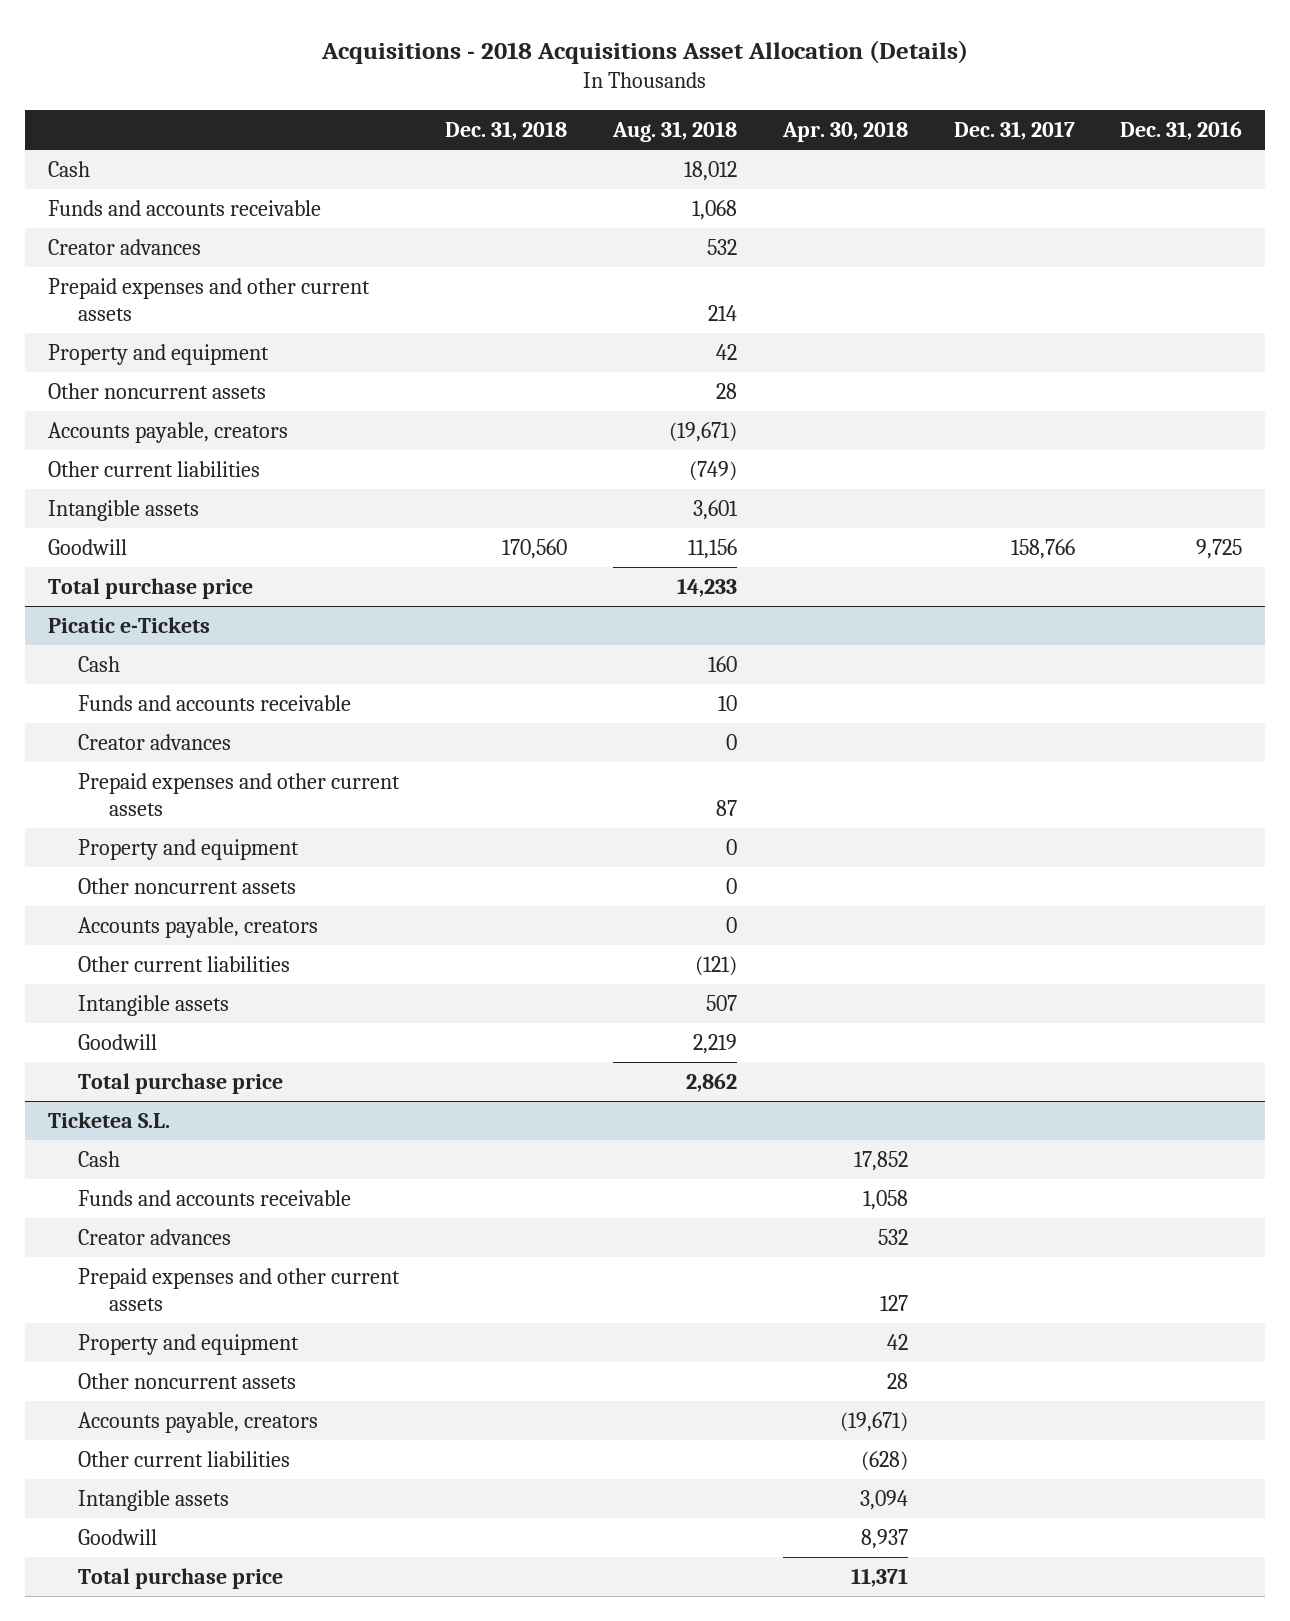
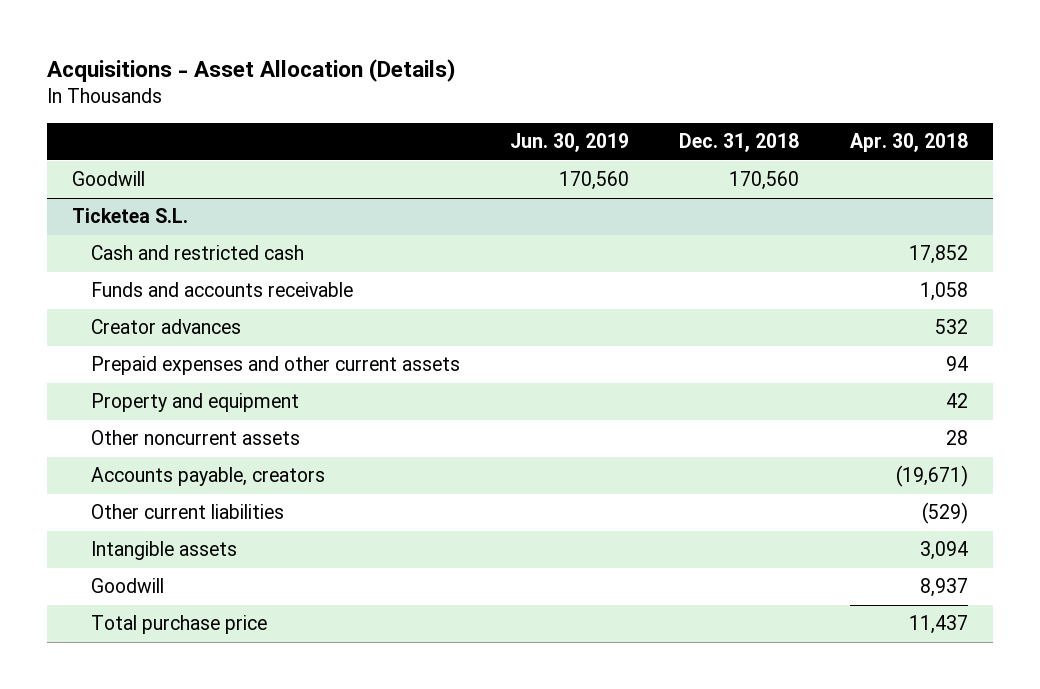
[320,39,968,64] Acquisitions - 2018 Acquisitions Asset Allocation (Details) -> [46,59,456,83] Acquisitions - Asset Allocation (Details)
[611,121,737,143] Aug. 31, 2018 -> none
[953,121,1075,141] Dec. 31, 2017 -> none
[1120,121,1243,141] Dec. 31, 2016 -> none
none -> [510,133,630,153] Jun. 30, 2019
[47,161,90,178] Cash -> none
[47,200,321,217] Funds and accounts receivable -> none
[47,239,201,256] Creator advances -> none
[47,278,370,322] Prepaid expenses and other current assets -> none
[47,344,269,366] Property and equipment -> none
[47,383,266,400] Other noncurrent assets -> none
[47,422,288,444] Accounts payable, creators -> none
[47,461,260,478] Other current liabilities -> none
[47,500,199,522] Intangible assets -> none
[47,578,253,600] Total purchase price -> none
[47,617,210,634] Picatic e-Tickets -> none
[78,656,121,673] Cash -> none
[78,695,352,712] Funds and accounts receivable -> none
[78,734,232,751] Creator advances -> none
[78,773,401,817] Prepaid expenses and other current assets -> none
[78,839,300,861] Property and equipment -> none
[78,878,297,895] Other noncurrent assets -> none
[78,917,319,939] Accounts payable, creators -> none
[78,956,291,973] Other current liabilities -> none
[78,995,230,1017] Intangible assets -> none
[78,1034,158,1051] Goodwill -> none
[78,1073,284,1095] Total purchase price -> none
[78,1151,121,1168] Cash -> [90,245,304,261] Cash and restricted cash
[879,1295,908,1312] 127 -> [945,356,968,372] 94
[860,1451,908,1472] (628) -> [921,502,968,525] (529)
[850,1568,908,1588] 11,371 -> [908,615,968,635] 11,437

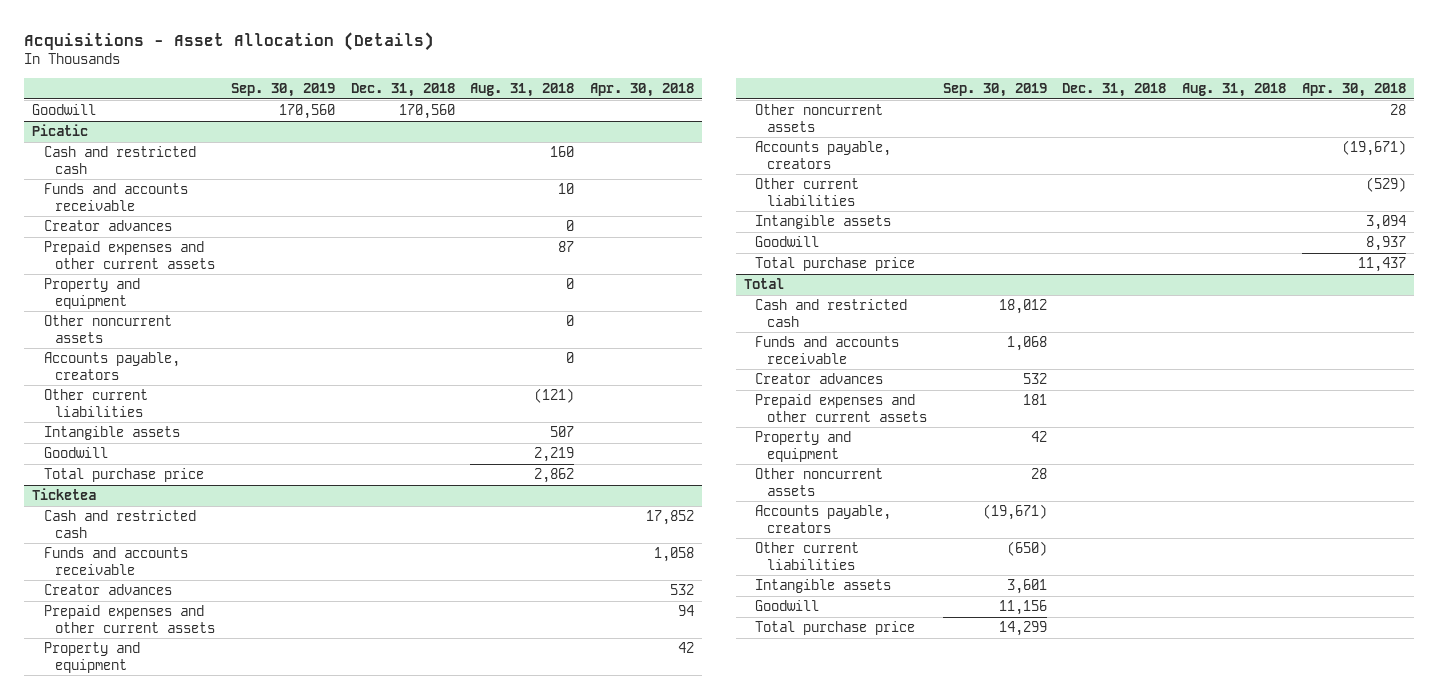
[510,133,630,153] Jun. 30, 2019 -> none
none -> [230,83,335,98] Sep. 30, 2019
none -> [470,83,575,98] Aug. 31, 2018
none -> [32,124,89,137] Picatic
none -> [43,146,196,174] Cash and restricted cash
none -> [43,183,188,211] Funds and accounts receivable
none -> [43,220,172,232] Creator advances
none -> [43,241,216,269] Prepaid expenses and other current assets
none -> [43,278,140,309] Property and equipment
none -> [43,315,172,343] Other noncurrent assets
none -> [43,352,180,380] Accounts payable, creators
none -> [43,389,148,417] Other current liabilities
none -> [43,426,180,441] Intangible assets
none -> [43,447,108,459] Goodwill
none -> [43,468,204,483] Total purchase price
[72,208,189,224] Ticketea S.L. -> [32,488,97,501] Ticketea
none -> [743,278,784,290] Total
none -> [755,299,908,327] Cash and restricted cash
none -> [755,336,900,364] Funds and accounts receivable
none -> [755,373,884,385] Creator advances
none -> [755,394,927,422] Prepaid expenses and other current assets
none -> [755,431,852,462] Property and equipment
none -> [755,468,884,496] Other noncurrent assets
none -> [755,505,892,533] Accounts payable, creators
none -> [755,542,860,570] Other current liabilities
none -> [755,579,892,594] Intangible assets
none -> [755,600,820,612] Goodwill
none -> [755,621,916,636] Total purchase price

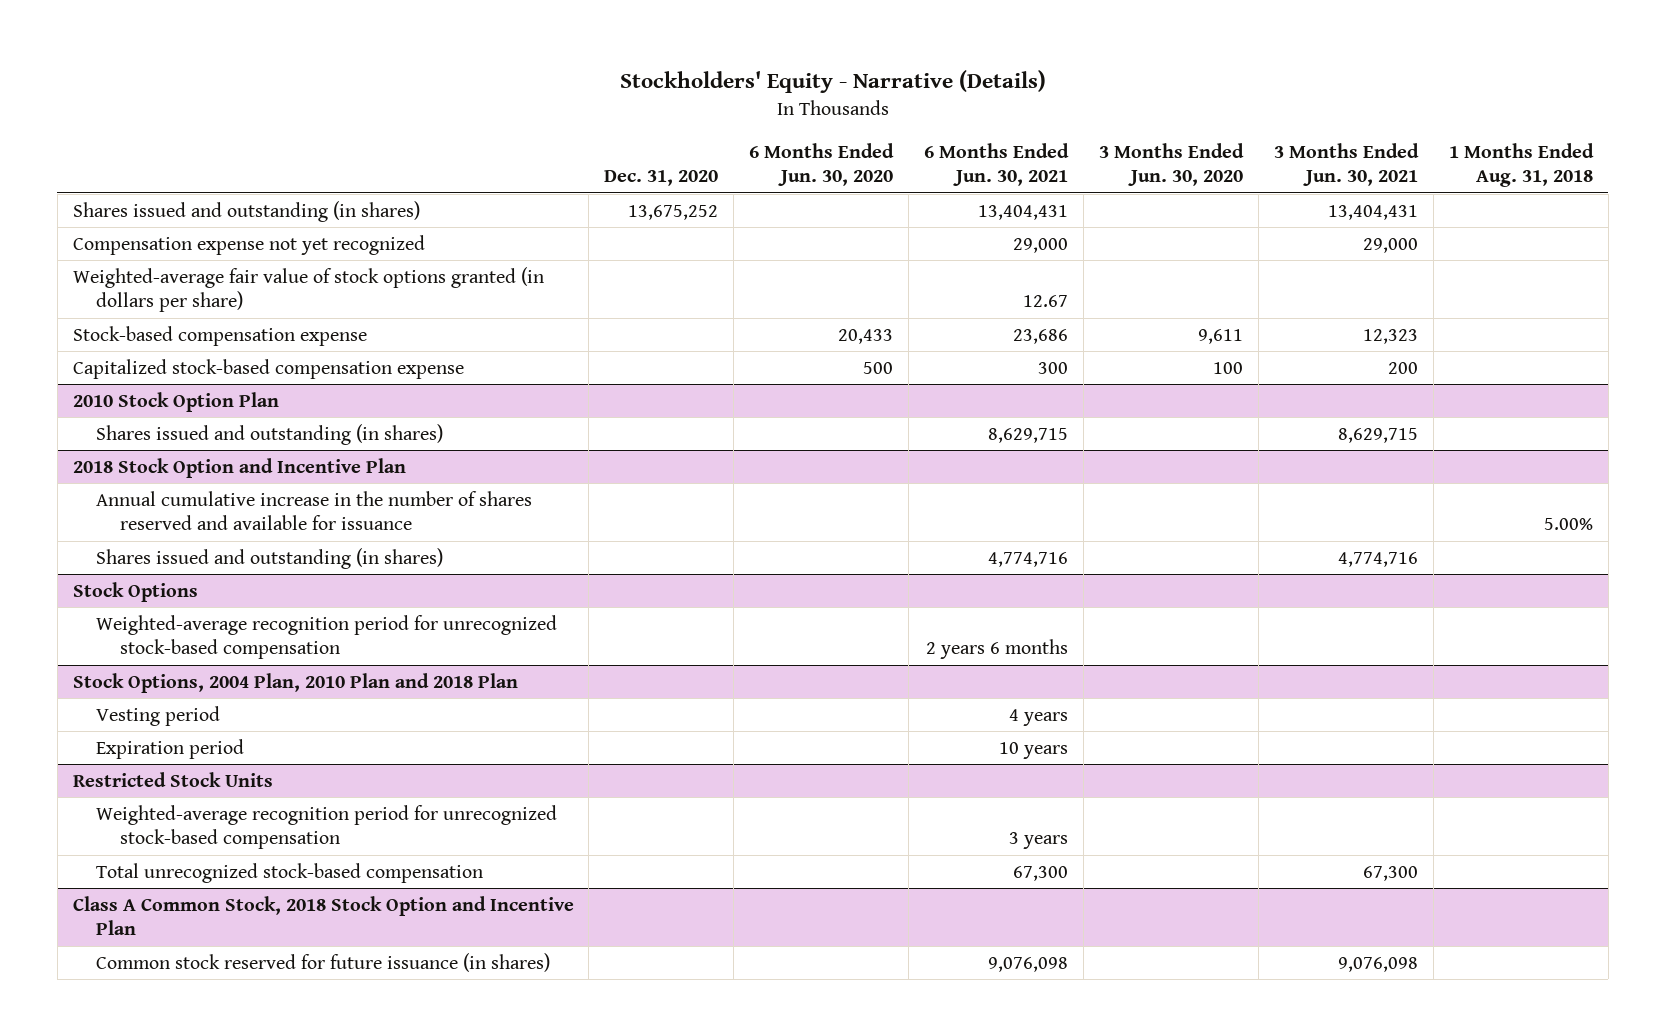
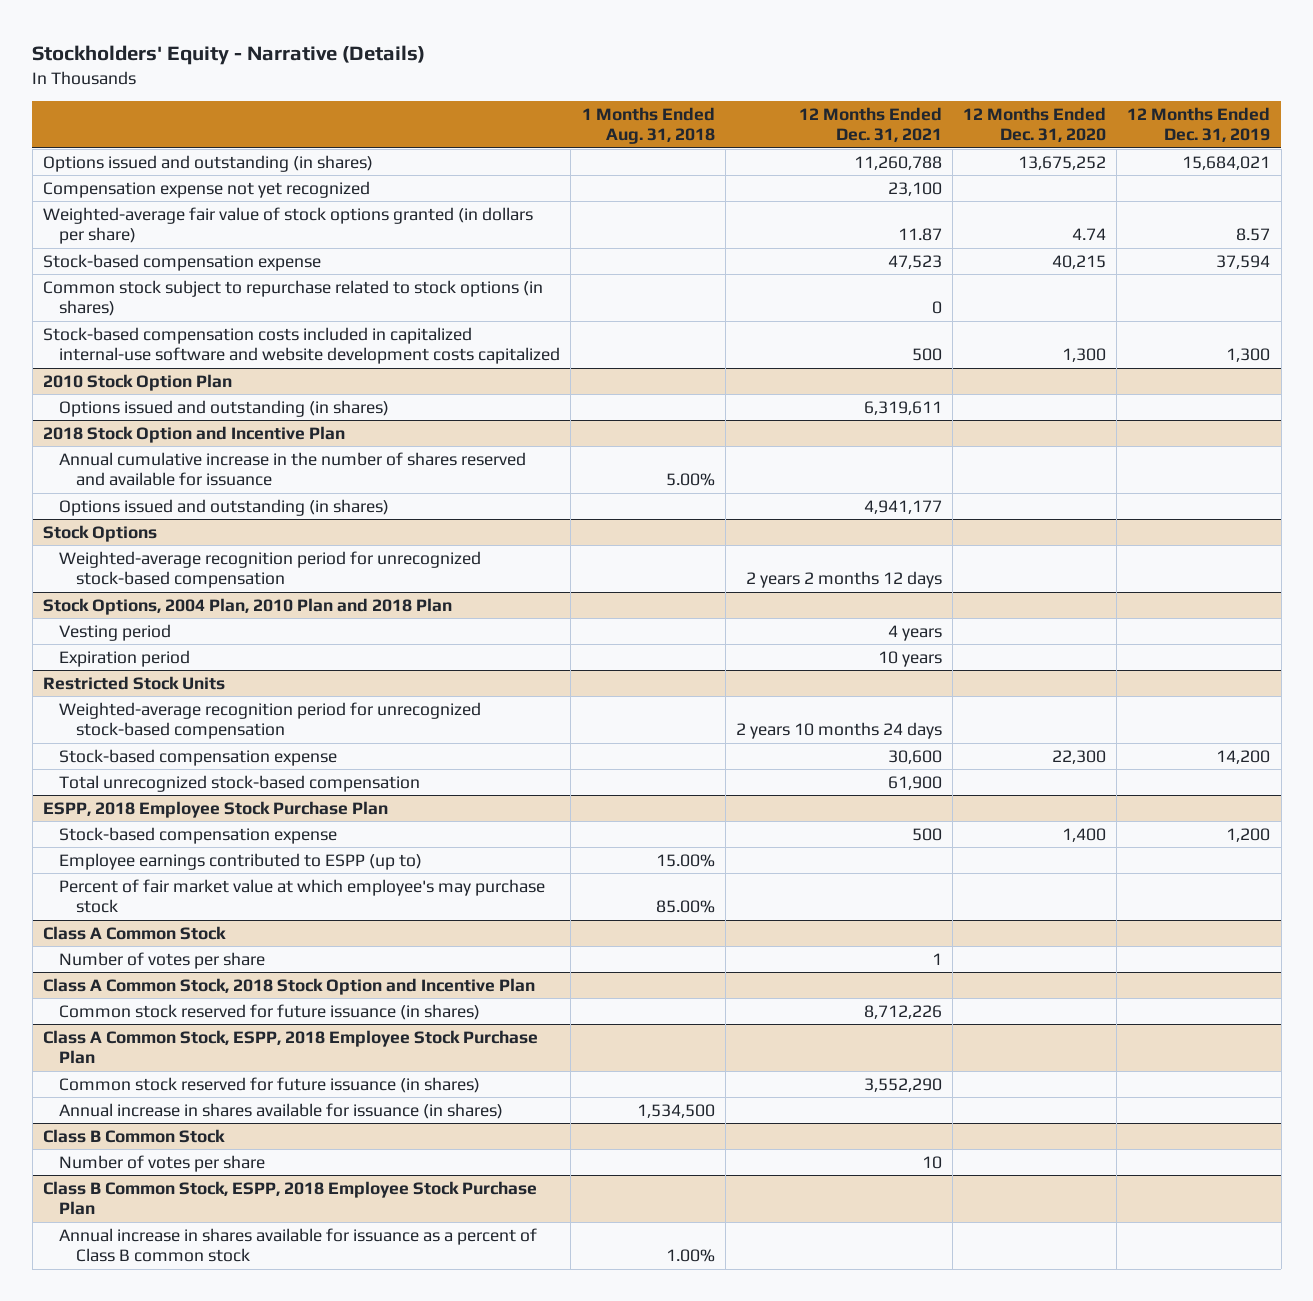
[604,170,719,187] Dec. 31, 2020 -> none
[749,142,895,187] 6 Months Ended Jun. 30, 2020 -> none
[924,142,1070,187] 6 Months Ended Jun. 30, 2021 -> none
[1099,142,1245,187] 3 Months Ended Jun. 30, 2020 -> none
[1273,142,1419,187] 3 Months Ended Jun. 30, 2021 -> none
none -> [798,107,942,143] 12 Months Ended Dec. 31, 2021
none -> [963,107,1107,143] 12 Months Ended Dec. 31, 2020
none -> [1127,107,1271,143] 12 Months Ended Dec. 31, 2019
[72,200,420,222] Shares issued and outstanding (in shares) -> [42,154,373,172] Options issued and outstanding (in shares)
none -> [42,279,543,317] Common stock subject to repurchase related to stock options (in shares)
[72,358,464,379] Capitalized stock-based compensation expense -> [42,326,561,365] Stock-based compensation costs included in capitalized internal-use software and website development costs capitalized
[96,423,444,445] Shares issued and outstanding (in shares) -> [59,399,390,417] Options issued and outstanding (in shares)
[96,547,444,569] Shares issued and outstanding (in shares) -> [59,498,390,516] Options issued and outstanding (in shares)
none -> [59,748,338,766] Stock-based compensation expense
none -> [42,800,388,818] ESPP, 2018 Employee Stock Purchase Plan
none -> [59,826,338,844] Stock-based compensation expense
none -> [59,852,423,870] Employee earnings contributed to ESPP (up to)
none -> [59,878,546,914] Percent of fair market value at which employee's may purchase stock
none -> [42,925,226,940] Class A Common Stock
none -> [59,951,266,969] Number of votes per share
none -> [42,1029,538,1065] Class A Common Stock, ESPP, 2018 Employee Stock Purchase Plan
none -> [59,1076,481,1093] Common stock reserved for future issuance (in shares)
none -> [59,1102,504,1119] Annual increase in shares available for issuance (in shares)
none -> [42,1128,225,1143] Class B Common Stock
none -> [59,1154,266,1172] Number of votes per share
none -> [42,1180,537,1216] Class B Common Stock, ESPP, 2018 Employee Stock Purchase Plan
none -> [59,1227,538,1263] Annual increase in shares available for issuance as a percent of Class B common stock

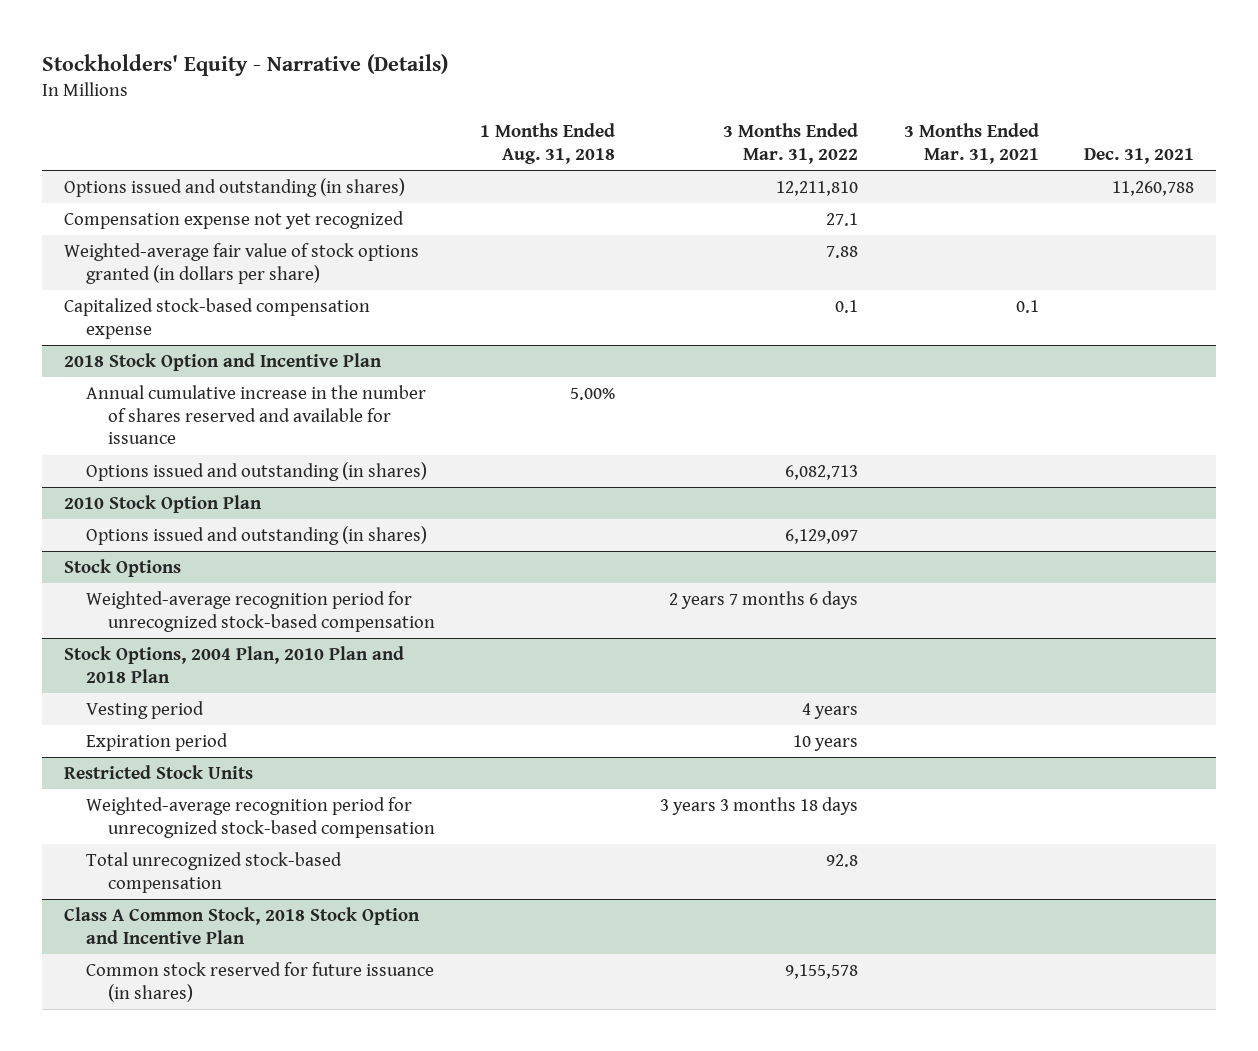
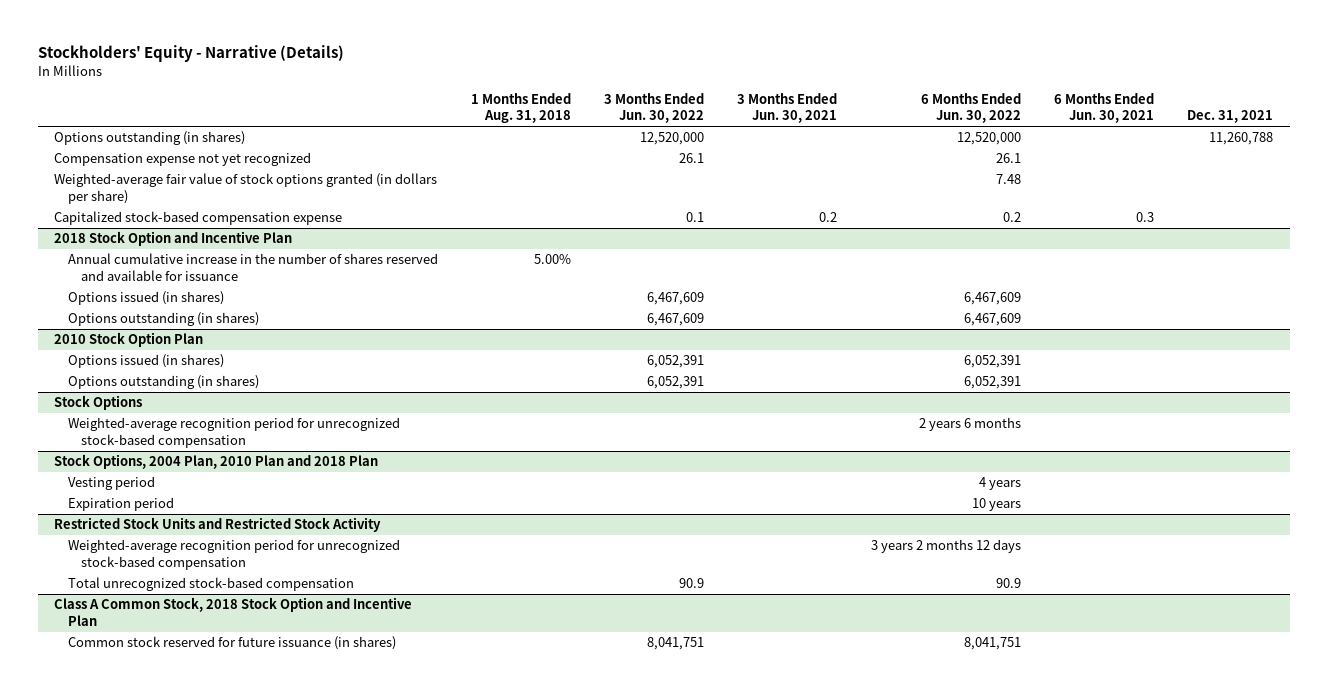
[723,123,859,164] 3 Months Ended Mar. 31, 2022 -> none
[903,123,1039,164] 3 Months Ended Mar. 31, 2021 -> none
none -> [604,92,705,124] 3 Months Ended Jun. 30, 2022
none -> [737,92,838,124] 3 Months Ended Jun. 30, 2021
none -> [920,92,1021,124] 6 Months Ended Jun. 30, 2022
none -> [1053,92,1154,124] 6 Months Ended Jun. 30, 2021
[64,177,406,197] Options issued and outstanding (in shares) -> [54,131,246,146] Options outstanding (in shares)
none -> [67,291,224,306] Options issued (in shares)
[86,461,428,481] Options issued and outstanding (in shares) -> [67,312,259,327] Options outstanding (in shares)
none -> [67,354,224,369] Options issued (in shares)
[86,525,428,545] Options issued and outstanding (in shares) -> [67,375,259,390] Options outstanding (in shares)
[64,764,254,779] Restricted Stock Units -> none
[86,796,435,838] Weighted-average recognition period for unrecognized stock-based compensation -> none
[86,851,343,893] Total unrecognized stock-based compensation -> none
none -> [54,517,382,533] Restricted Stock Units and Restricted Stock Activity
none -> [67,539,400,570] Weighted-average recognition period for unrecognized stock-based compensation
none -> [67,577,354,592] Total unrecognized stock-based compensation

